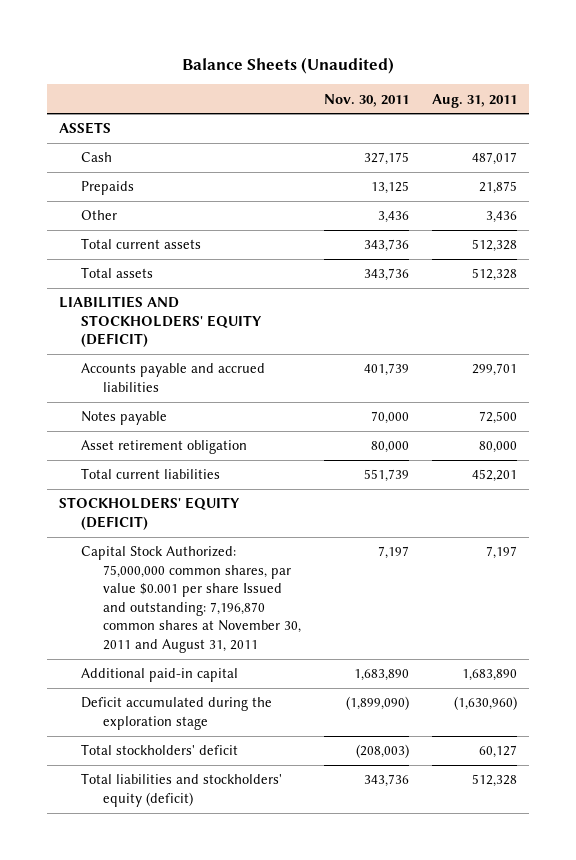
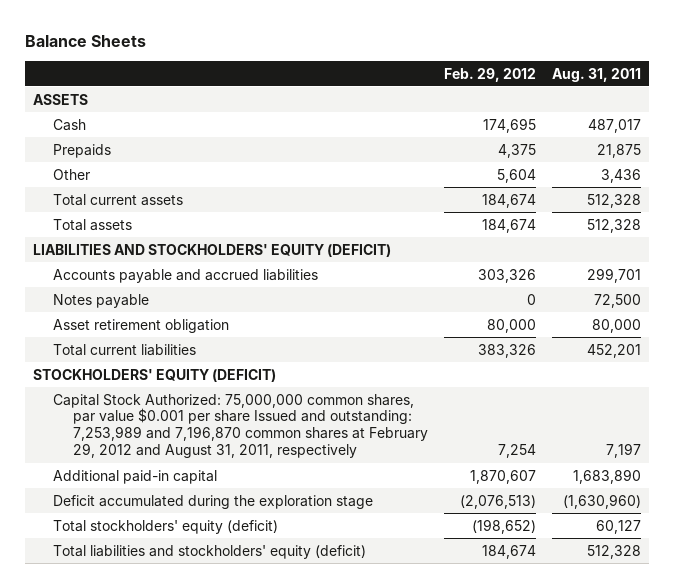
[182,56,395,74] Balance Sheets (Unaudited) -> [24,34,146,47] Balance Sheets
[323,93,409,107] Nov. 30, 2011 -> none
none -> [444,67,537,82] Feb. 29, 2012
[80,546,301,653] Capital Stock Authorized: 75,000,000 common shares, par value $0.001 per share Issued and outstanding: 7,196,870 common shares at November 30, 2011 and August 31, 2011 -> [53,393,429,459] Capital Stock Authorized: 75,000,000 common shares, par value $0.001 per share Issued and outstanding: 7,253,989 and 7,196,870 common shares at February 29, 2012 and August 31, 2011, respectively
[80,744,238,756] Total stockholders' deficit -> [53,519,279,534] Total stockholders' equity (deficit)

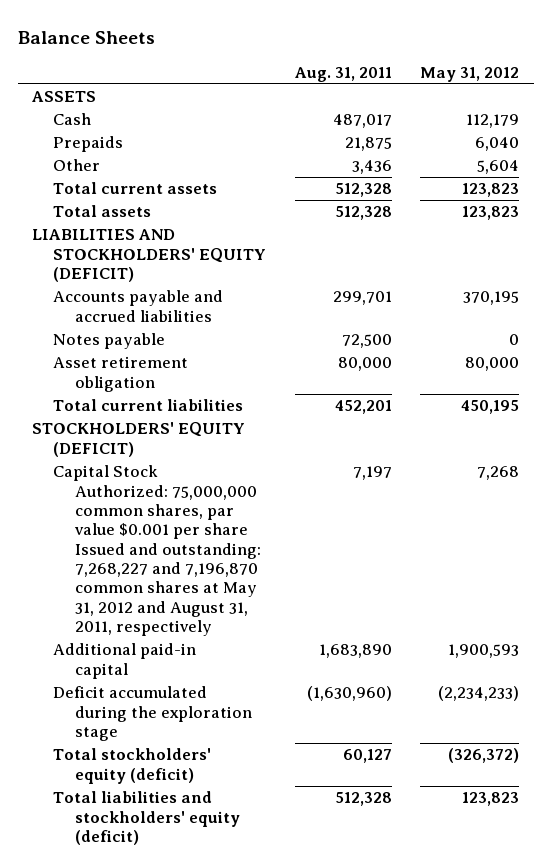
[444,67,537,82] Feb. 29, 2012 -> none
none -> [420,66,520,82] May 31, 2012
[53,393,429,459] Capital Stock Authorized: 75,000,000 common shares, par value $0.001 per share Issued and outstanding: 7,253,989 and 7,196,870 common shares at February 29, 2012 and August 31, 2011, respectively -> [53,465,261,636] Capital Stock Authorized: 75,000,000 common shares, par value $0.001 per share Issued and outstanding: 7,268,227 and 7,196,870 common shares at May 31, 2012 and August 31, 2011, respectively

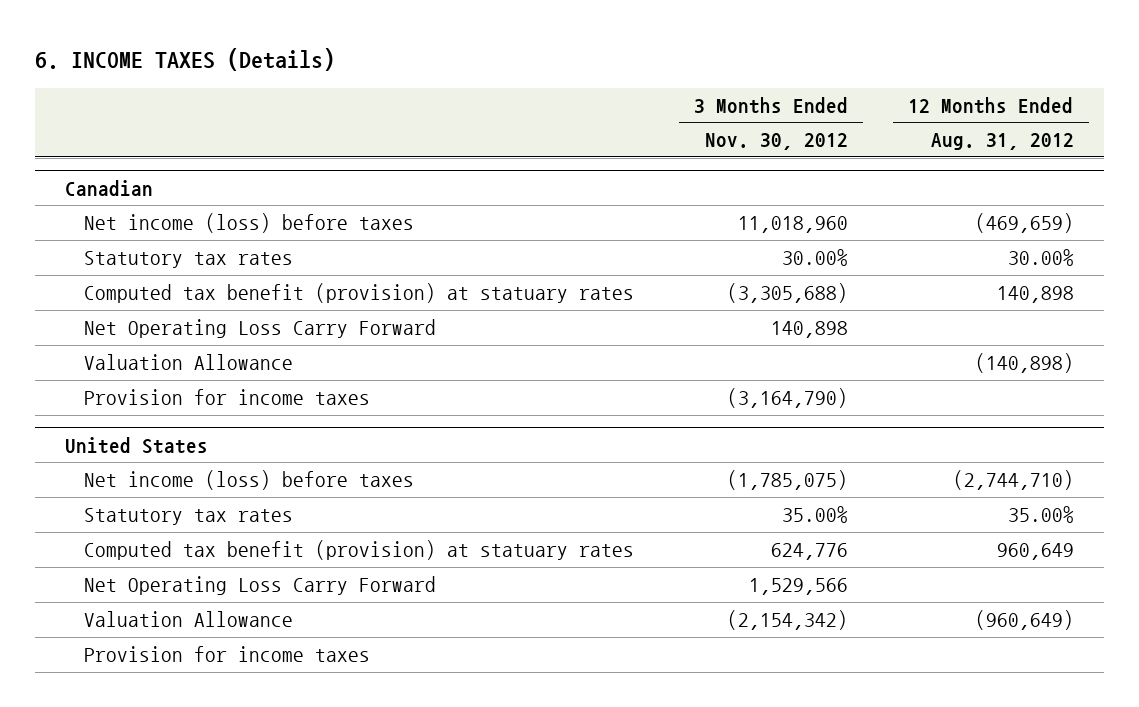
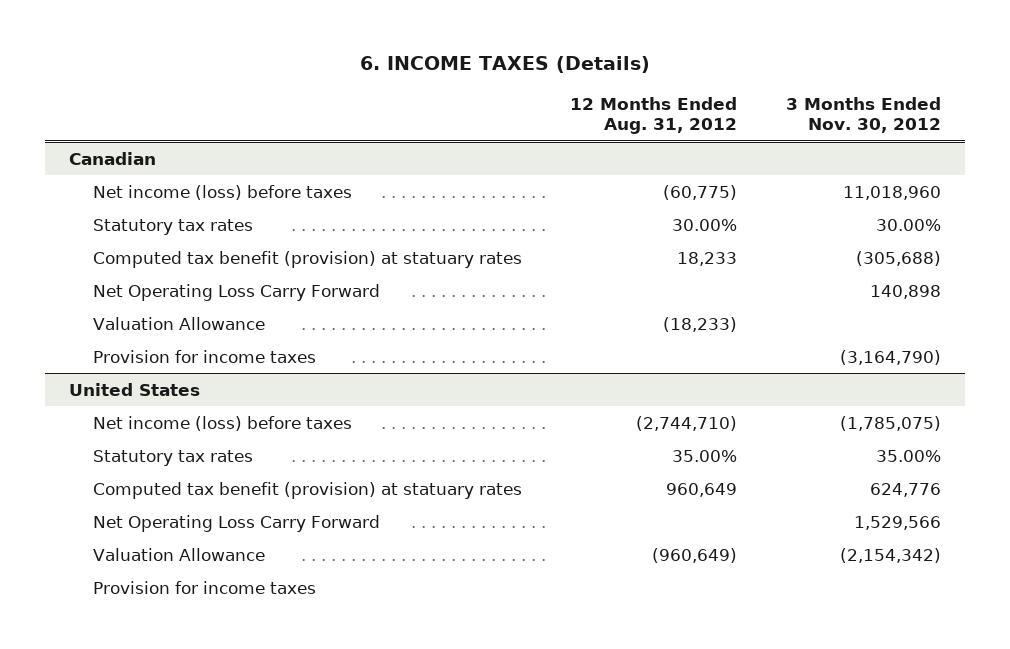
[974,212,1074,233] (469,659) -> [663,184,738,200] (60,775)
[727,282,849,303] (3,305,688) -> [855,250,941,266] (305,688)
[996,285,1074,303] 140,898 -> [677,251,738,266] 18,233
[974,352,1074,373] (140,898) -> [663,316,738,332] (18,233)

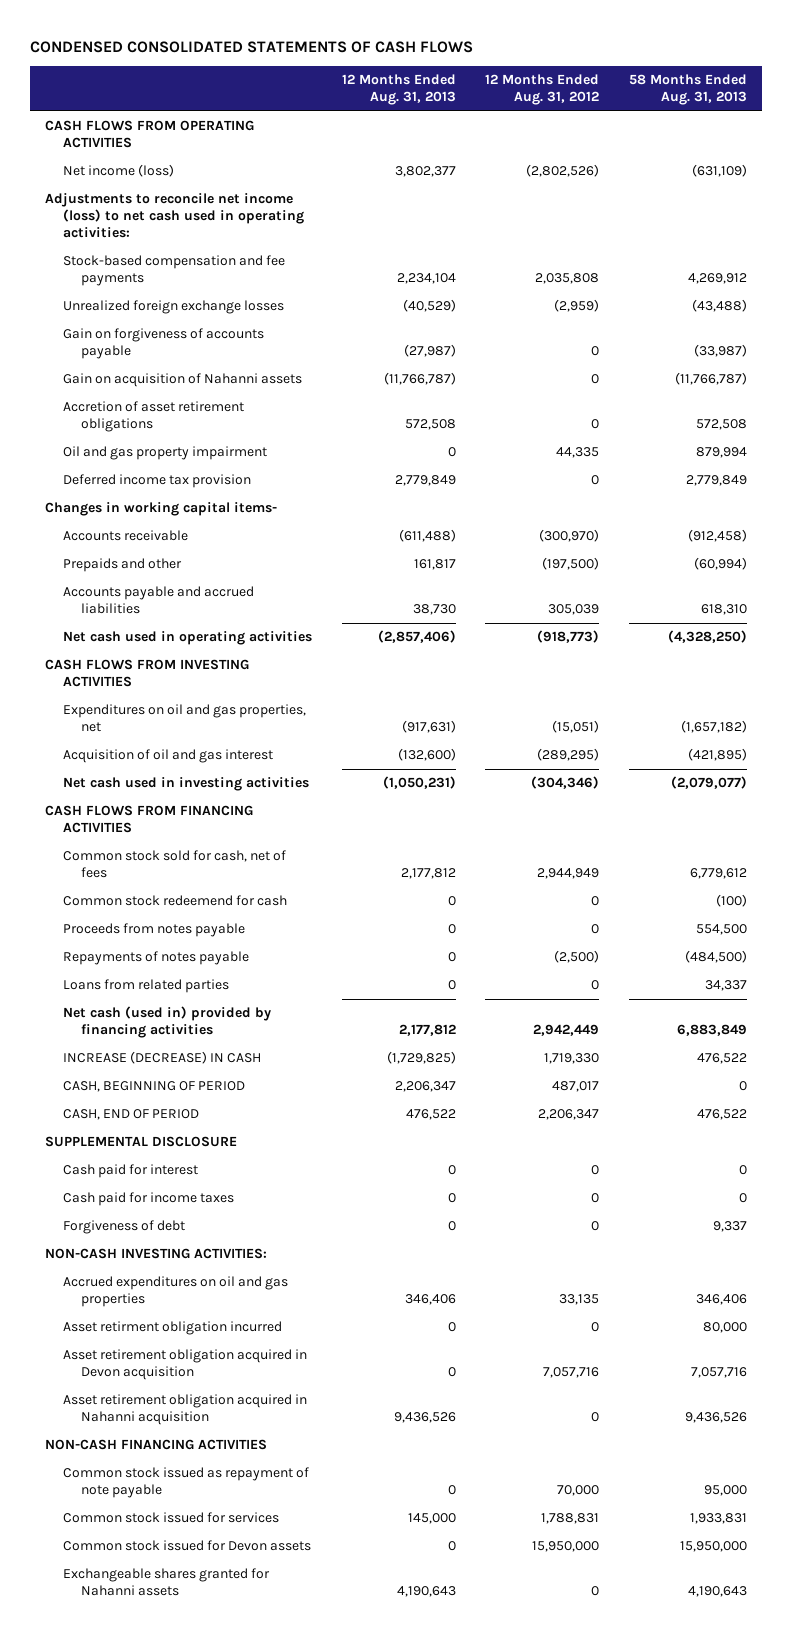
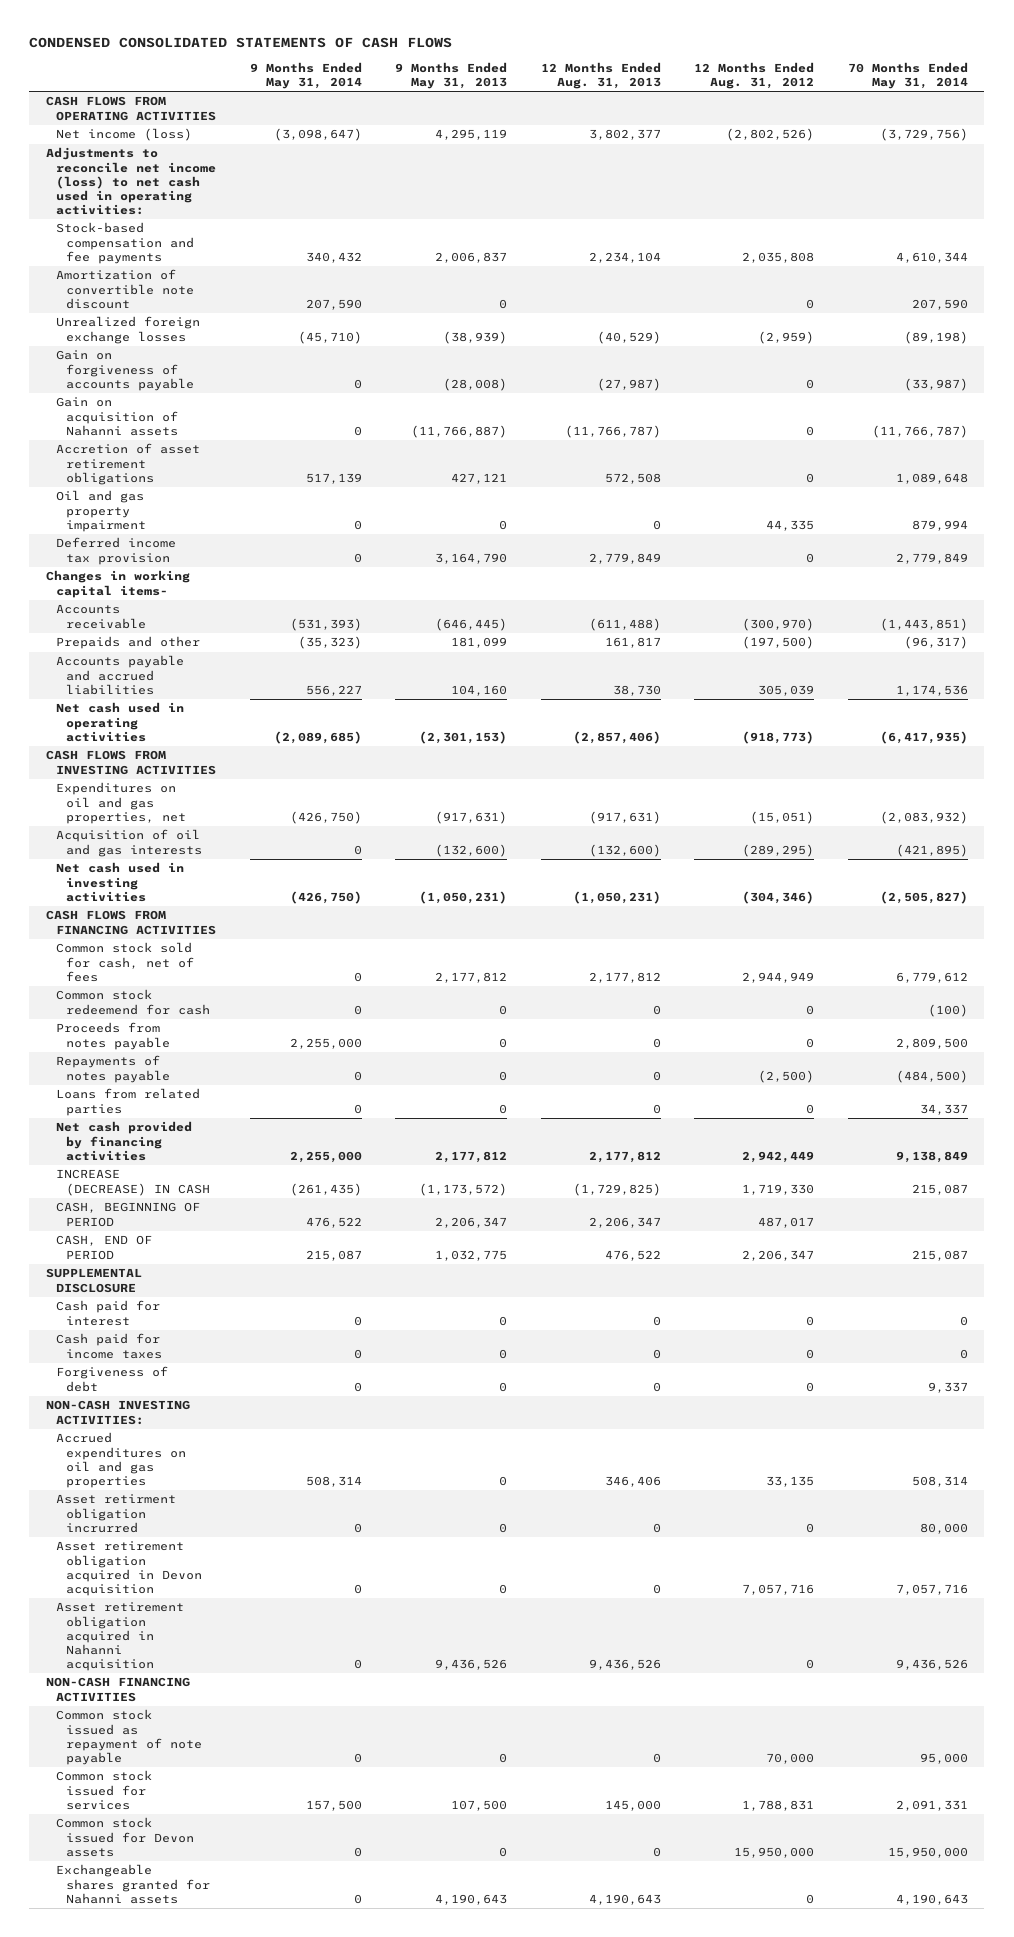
[629,74,748,106] 58 Months Ended Aug. 31, 2013 -> none
none -> [249,61,362,90] 9 Months Ended May 31, 2014
none -> [395,61,508,90] 9 Months Ended May 31, 2013
none -> [847,61,968,90] 70 Months Ended May 31, 2014
none -> [56,269,195,309] Amortization of convertible note discount
[63,749,274,764] Acquisition of oil and gas interest -> [56,829,203,857] Acquisition of oil and gas interests
[63,1006,272,1039] Net cash (used in) provided by financing activities -> [56,1121,193,1161] Net cash provided by financing activities
[63,1321,283,1336] Asset retirment obligation incurred -> [56,1494,177,1533] Asset retirment obligation incrurred

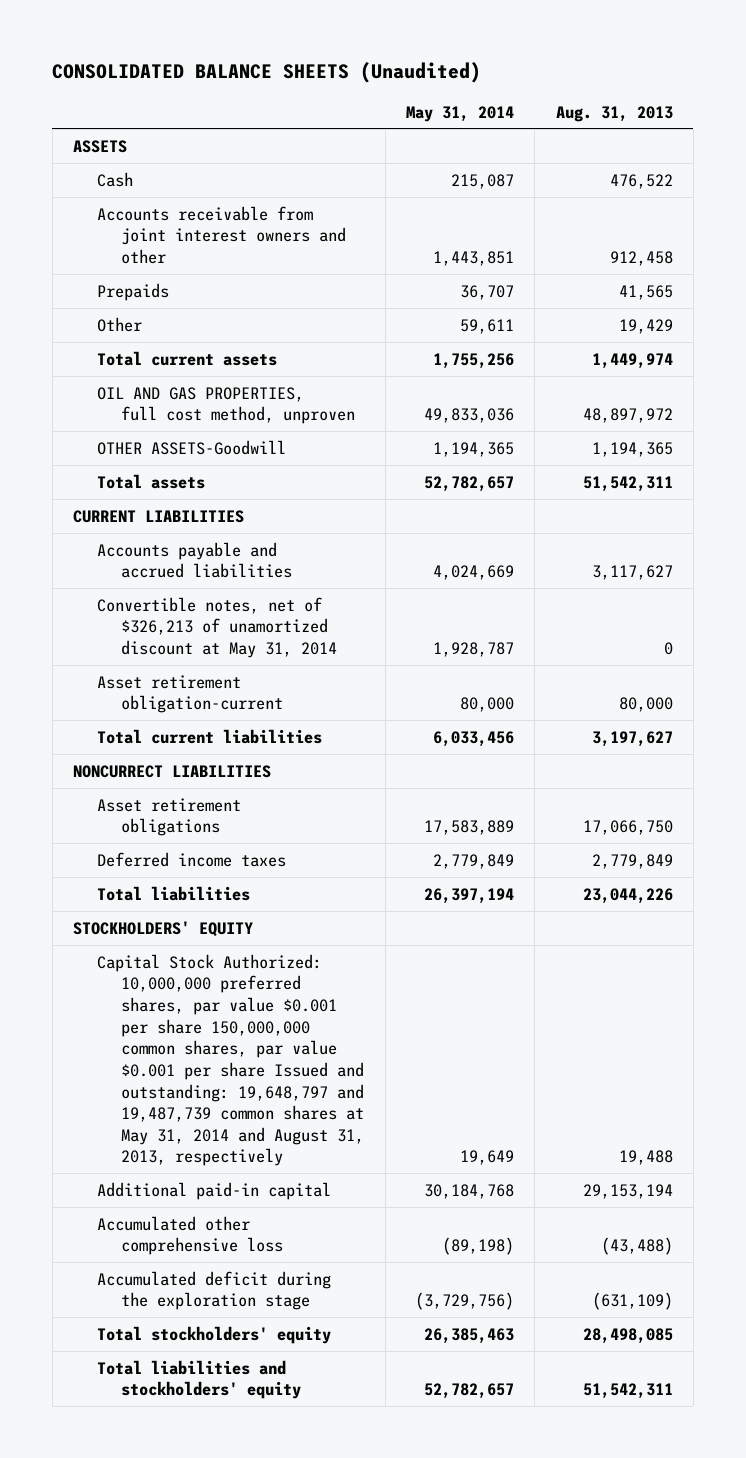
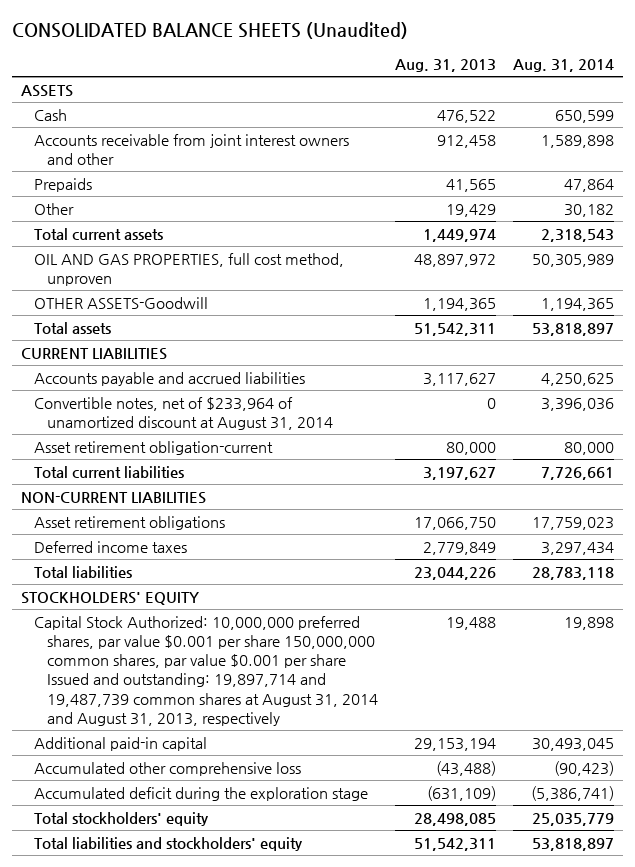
[405,105,514,122] May 31, 2014 -> none
none -> [513,58,615,72] Aug. 31, 2014
[97,596,338,658] Convertible notes, net of $326,213 of unamortized discount at May 31, 2014 -> [33,396,333,431] Convertible notes, net of $233,964 of unamortized discount at August 31, 2014
[72,764,271,778] NONCURRECT LIABILITIES -> [20,491,206,504] NON-CURRENT LIABILITIES
[97,953,365,1167] Capital Stock Authorized: 10,000,000 preferred shares, par value $0.001 per share 150,000,000 common shares, par value $0.001 per share Issued and outstanding: 19,648,797 and 19,487,739 common shares at May 31, 2014 and August 31, 2013, respectively -> [33,615,378,726] Capital Stock Authorized: 10,000,000 preferred shares, par value $0.001 per share 150,000,000 common shares, par value $0.001 per share Issued and outstanding: 19,897,714 and 19,487,739 common shares at August 31, 2014 and August 31, 2013, respectively

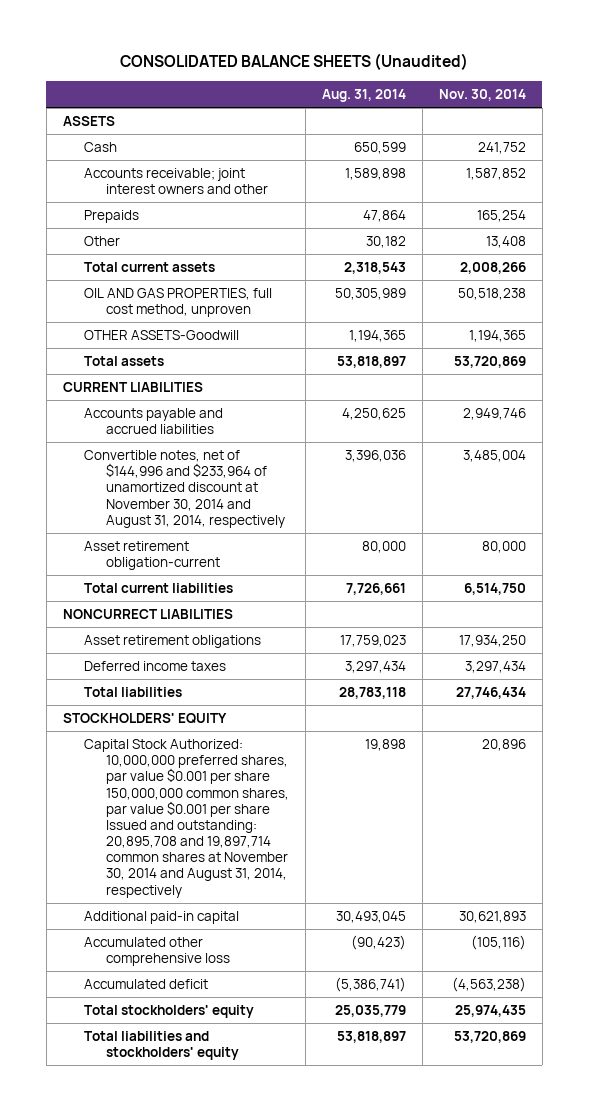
[395,58,497,72] Aug. 31, 2013 -> none
none -> [438,88,526,101] Nov. 30, 2014
[33,133,349,166] Accounts receivable from joint interest owners and other -> [84,168,268,195] Accounts receivable; joint interest owners and other
[33,396,333,431] Convertible notes, net of $233,964 of unamortized discount at August 31, 2014 -> [84,450,285,528] Convertible notes, net of $144,996 and $233,964 of unamortized discount at November 30, 2014 and August 31, 2014, respectively
[20,491,206,504] NON-CURRENT LIABILITIES -> [62,609,233,620] NONCURRECT LIABILITIES
[33,615,378,726] Capital Stock Authorized: 10,000,000 preferred shares, par value $0.001 per share 150,000,000 common shares, par value $0.001 per share Issued and outstanding: 19,897,714 and 19,487,739 common shares at August 31, 2014 and August 31, 2013, respectively -> [84,739,289,898] Capital Stock Authorized: 10,000,000 preferred shares, par value $0.001 per share 150,000,000 common shares, par value $0.001 per share Issued and outstanding: 20,895,708 and 19,897,714 common shares at November 30, 2014 and August 31, 2014, respectively
[33,786,368,801] Accumulated deficit during the exploration stage -> [84,979,209,990] Accumulated deficit

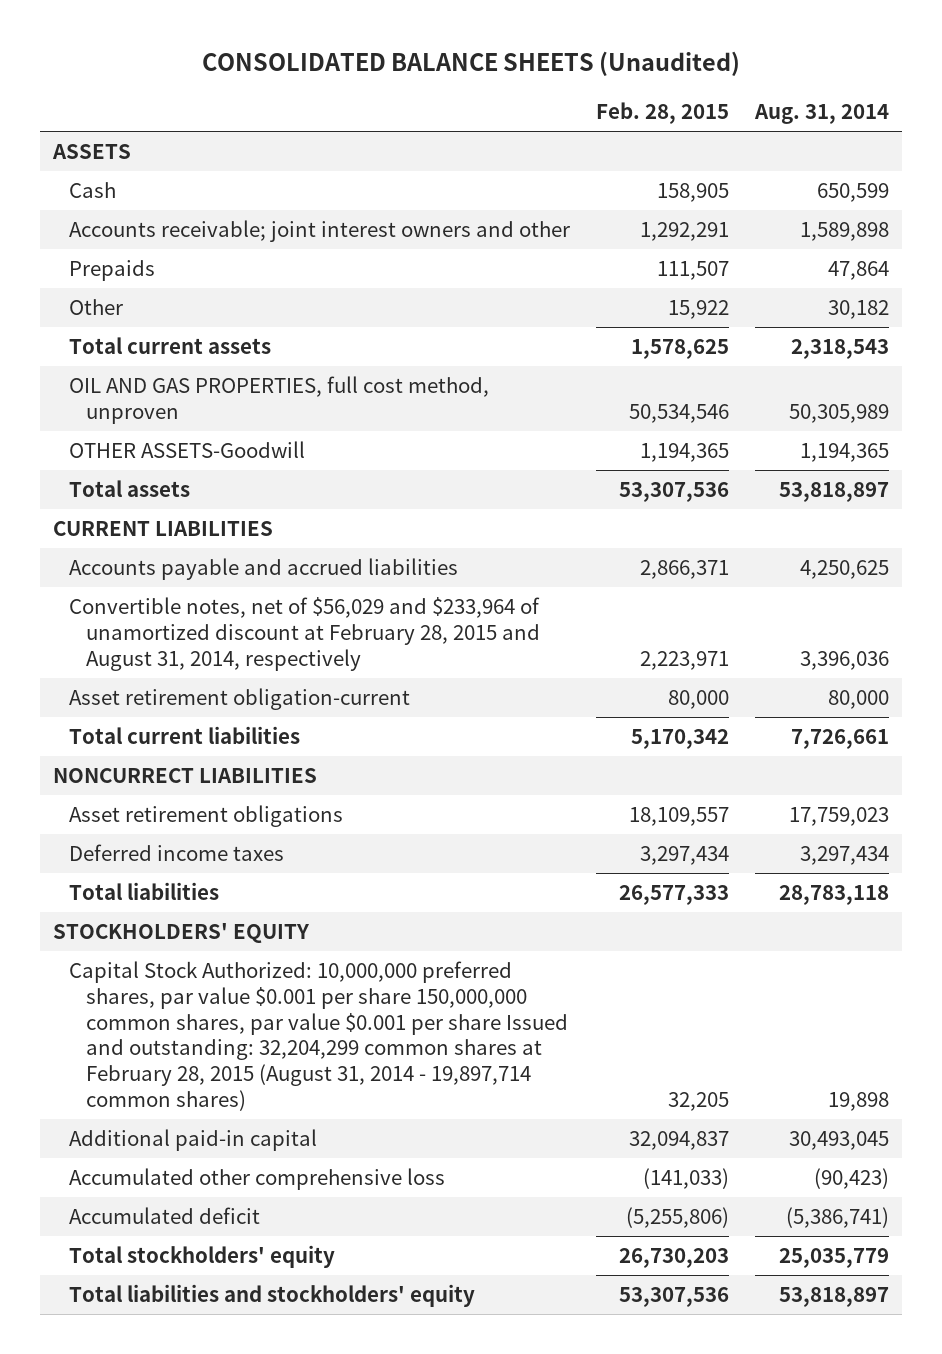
[438,88,526,101] Nov. 30, 2014 -> none
none -> [596,102,730,125] Feb. 28, 2015
[84,450,285,528] Convertible notes, net of $144,996 and $233,964 of unamortized discount at November 30, 2014 and August 31, 2014, respectively -> [69,597,541,671] Convertible notes, net of $56,029 and $233,964 of unamortized discount at February 28, 2015 and August 31, 2014, respectively
[84,739,289,898] Capital Stock Authorized: 10,000,000 preferred shares, par value $0.001 per share 150,000,000 common shares, par value $0.001 per share Issued and outstanding: 20,895,708 and 19,897,714 common shares at November 30, 2014 and August 31, 2014, respectively -> [69,961,569,1111] Capital Stock Authorized: 10,000,000 preferred shares, par value $0.001 per share 150,000,000 common shares, par value $0.001 per share Issued and outstanding: 32,204,299 common shares at February 28, 2015 (August 31, 2014 - 19,897,714 common shares)

